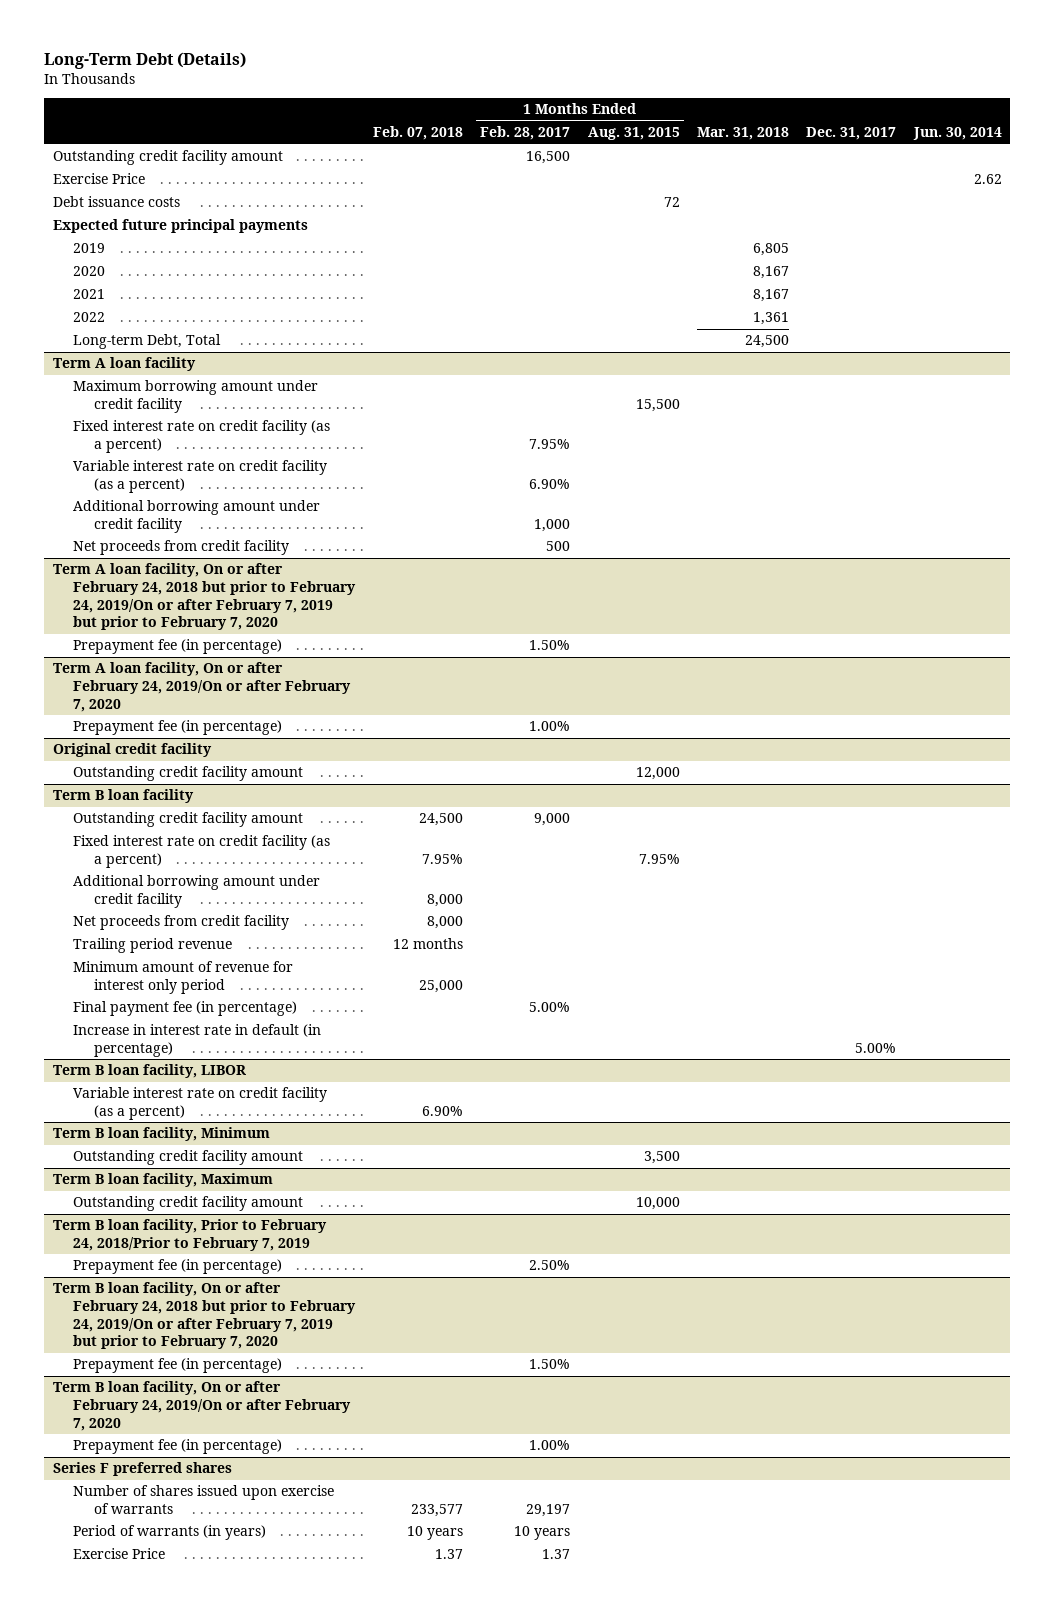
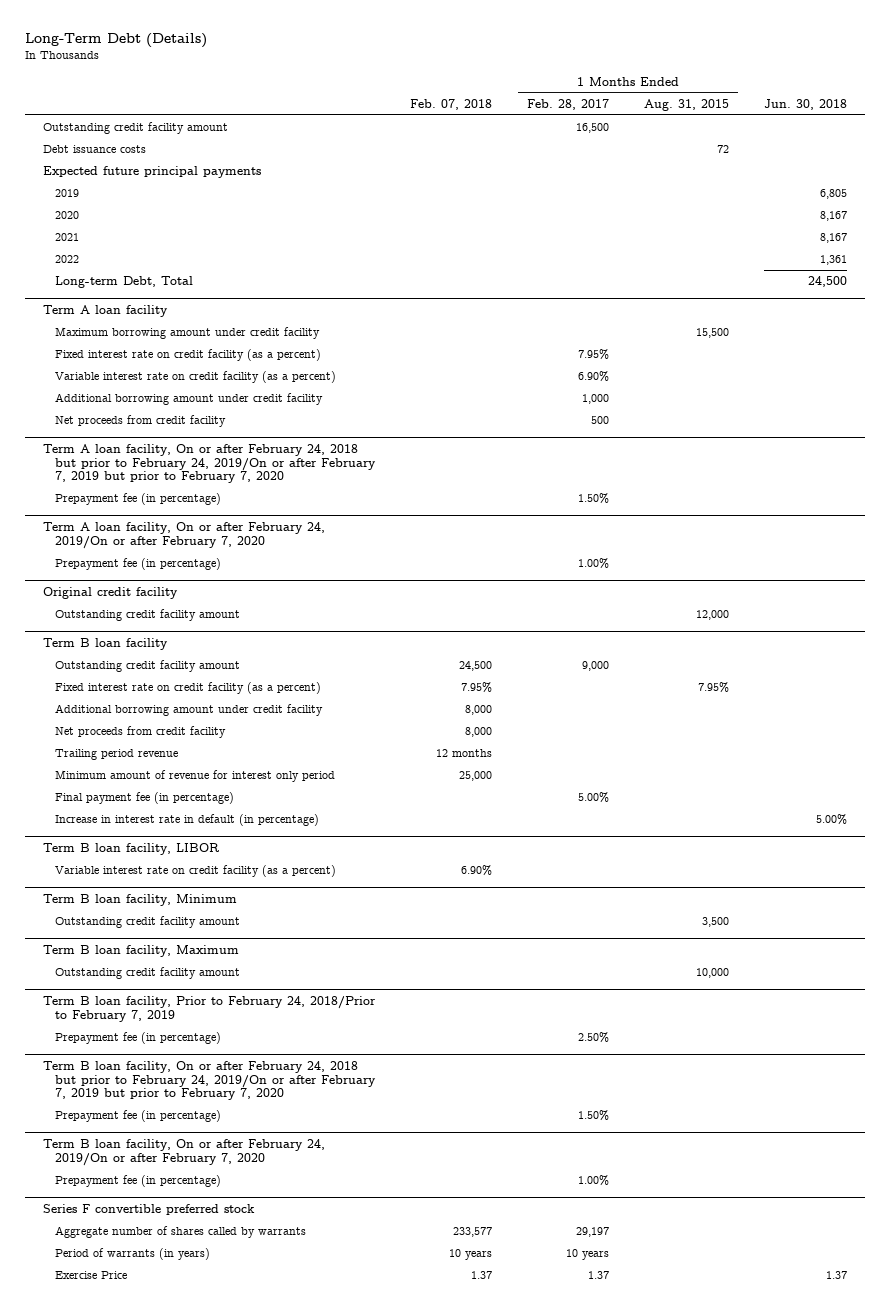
[697,127,790,141] Mar. 31, 2018 -> none
[806,127,897,141] Dec. 31, 2017 -> none
[912,127,1002,141] Jun. 30, 2014 -> none
none -> [764,98,848,110] Jun. 30, 2018
[52,173,145,185] Exercise Price -> none
[52,1462,232,1477] Series F preferred shares -> [42,1203,255,1215] Series F convertible preferred stock
[73,1485,335,1514] Number of shares issued upon exercise of warrants -> [55,1226,307,1239] Aggregate number of shares called by warrants

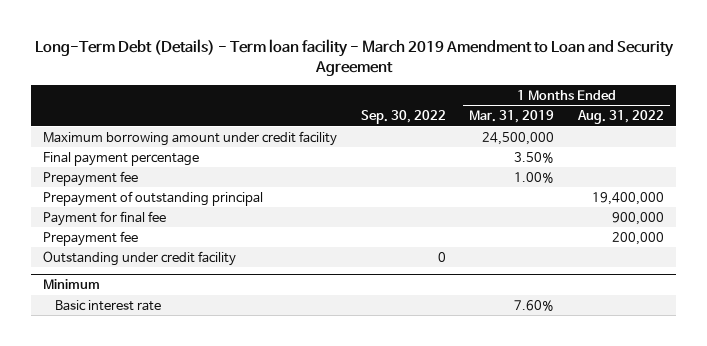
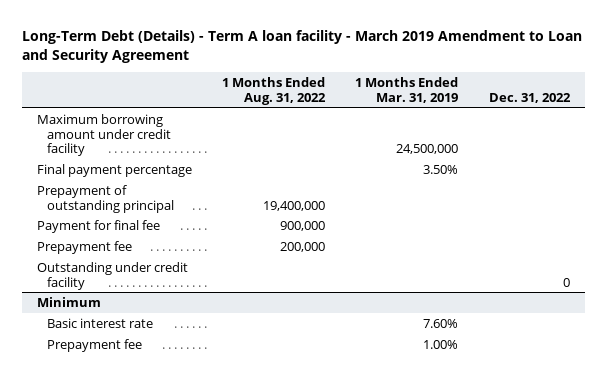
[34,38,674,77] Long-Term Debt (Details) - Term loan facility - March 2019 Amendment to Loan and Security Agreement -> [21,29,582,63] Long-Term Debt (Details) - Term A loan facility - March 2019 Amendment to Loan and Security Agreement
[360,110,446,125] Sep. 30, 2022 -> none
none -> [488,92,571,103] Dec. 31, 2022
[43,170,139,186] Prepayment fee -> none
none -> [46,338,142,352] Prepayment fee

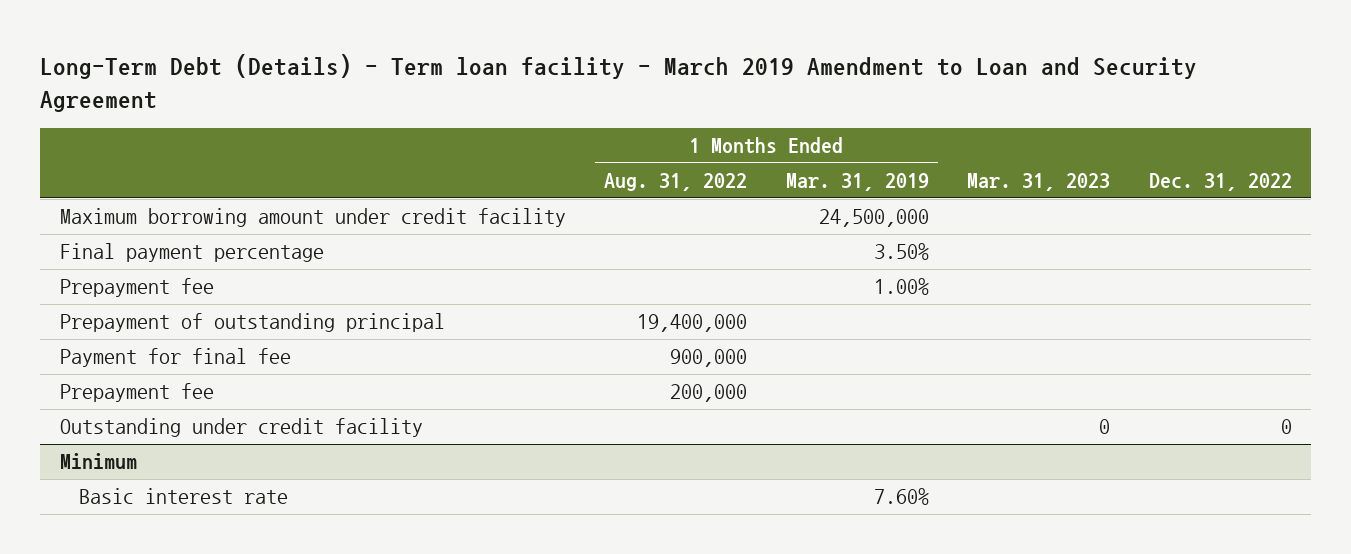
[21,29,582,63] Long-Term Debt (Details) - Term A loan facility - March 2019 Amendment to Loan and Security Agreement -> [40,53,1198,112] Long-Term Debt (Details) - Term loan facility - March 2019 Amendment to Loan and Security Agreement
none -> [967,173,1111,192] Mar. 31, 2023
none -> [59,278,214,298] Prepayment fee
[46,338,142,352] Prepayment fee -> none

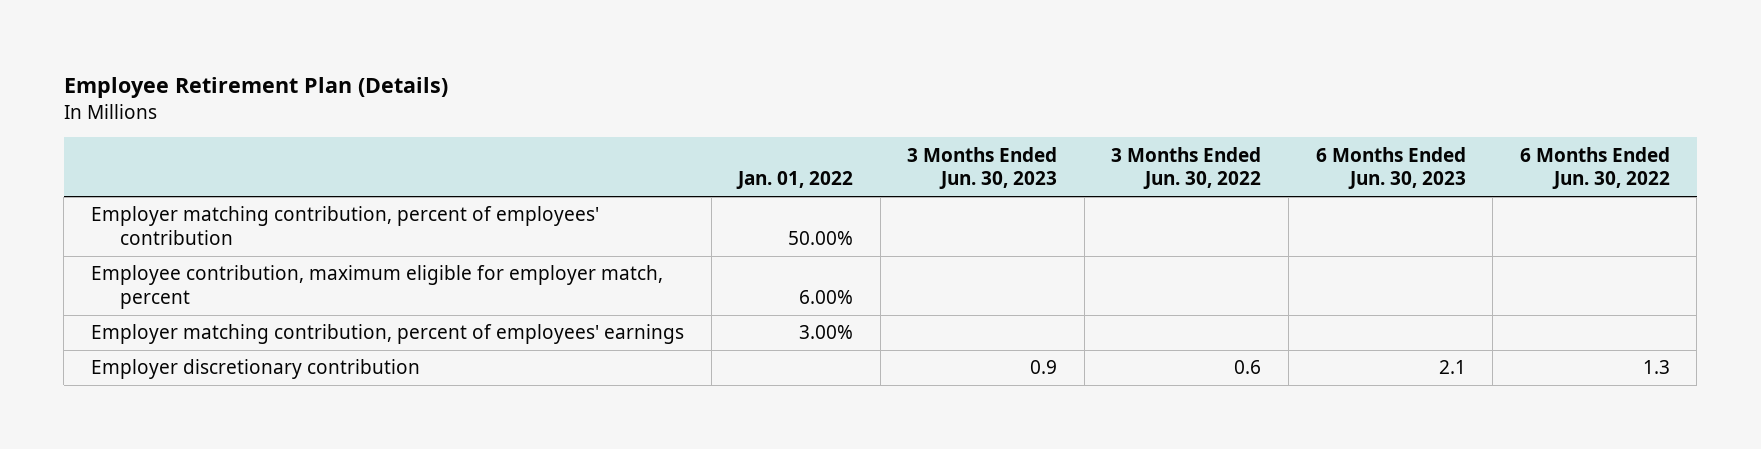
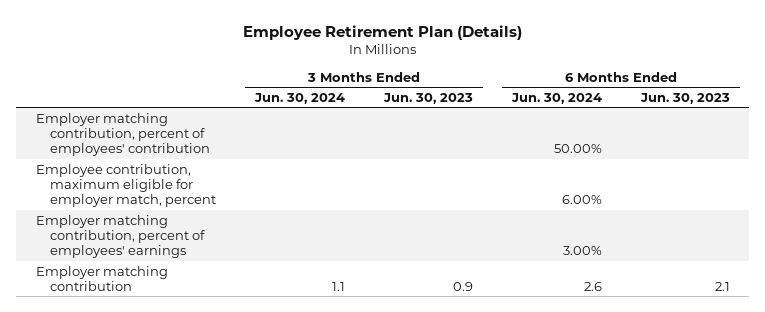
[736,171,854,190] Jan. 01, 2022 -> none
[1111,146,1262,190] 3 Months Ended Jun. 30, 2022 -> none
[1519,146,1670,190] 6 Months Ended Jun. 30, 2022 -> none
none -> [254,93,346,105] Jun. 30, 2024
none -> [510,93,602,105] Jun. 30, 2024
[90,359,420,380] Employer discretionary contribution -> [35,265,168,291] Employer matching contribution

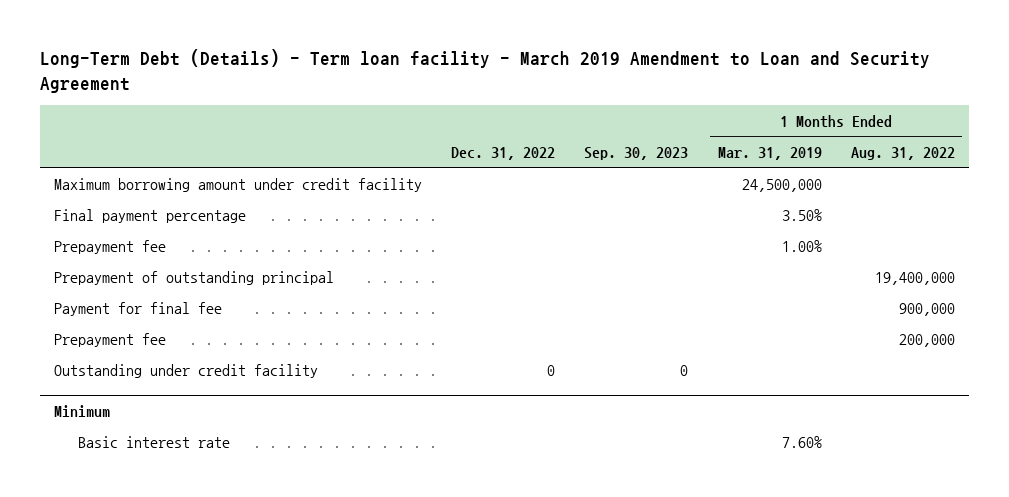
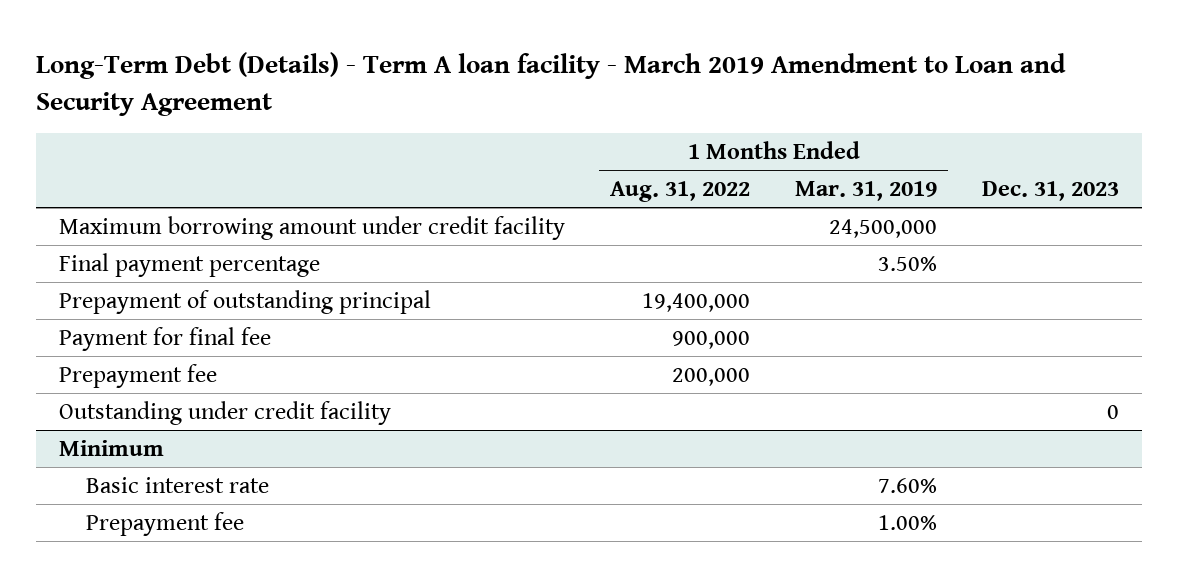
[39,49,930,94] Long-Term Debt (Details) - Term loan facility - March 2019 Amendment to Loan and Security Agreement -> [36,52,1067,116] Long-Term Debt (Details) - Term A loan facility - March 2019 Amendment to Loan and Security Agreement
[451,146,556,160] Dec. 31, 2022 -> none
[584,146,689,160] Sep. 30, 2023 -> none
none -> [982,181,1120,202] Dec. 31, 2023
[54,239,167,254] Prepayment fee -> none
none -> [85,511,244,536] Prepayment fee

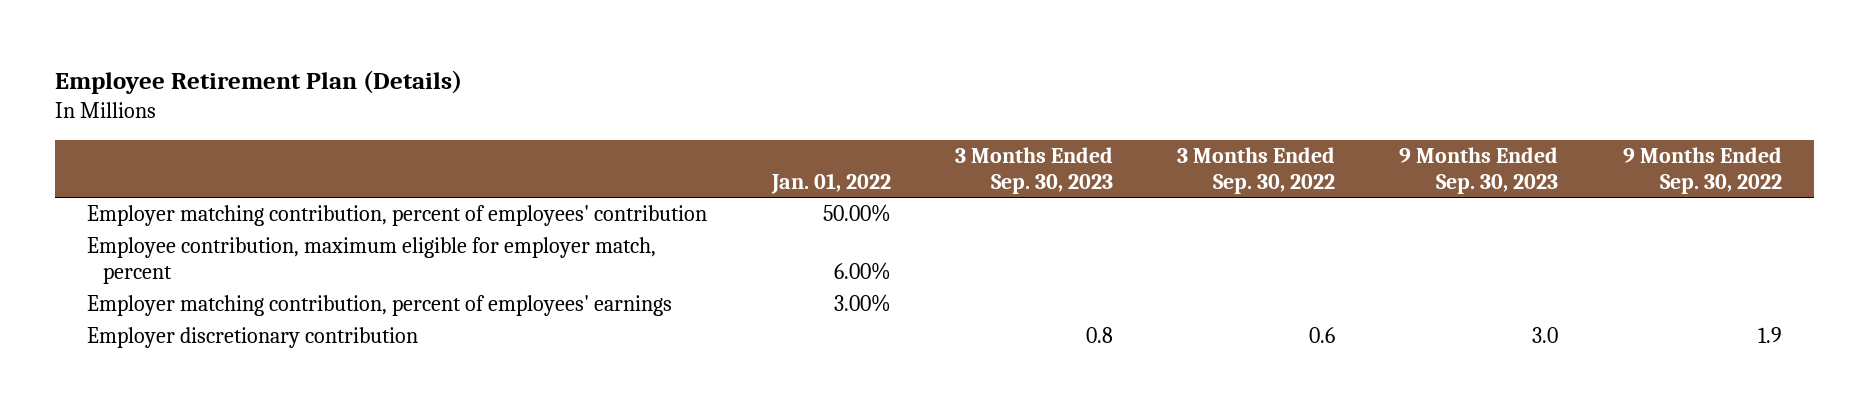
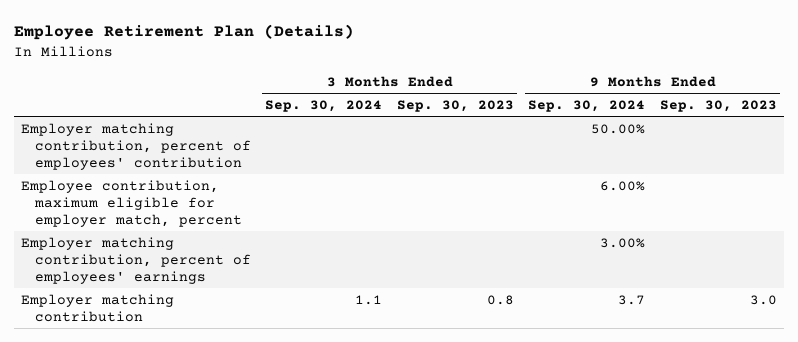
[770,172,891,194] Jan. 01, 2022 -> none
[1177,146,1336,194] 3 Months Ended Sep. 30, 2022 -> none
[1622,146,1782,194] 9 Months Ended Sep. 30, 2022 -> none
none -> [265,99,383,112] Sep. 30, 2024
none -> [528,99,646,112] Sep. 30, 2024
[87,327,419,349] Employer discretionary contribution -> [21,293,175,322] Employer matching contribution

